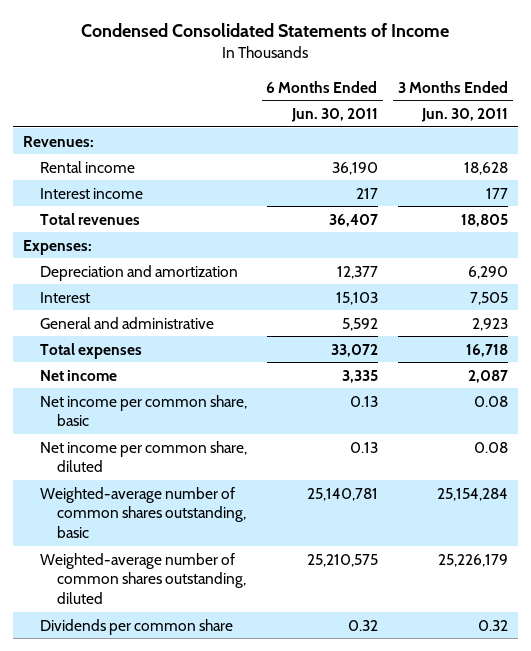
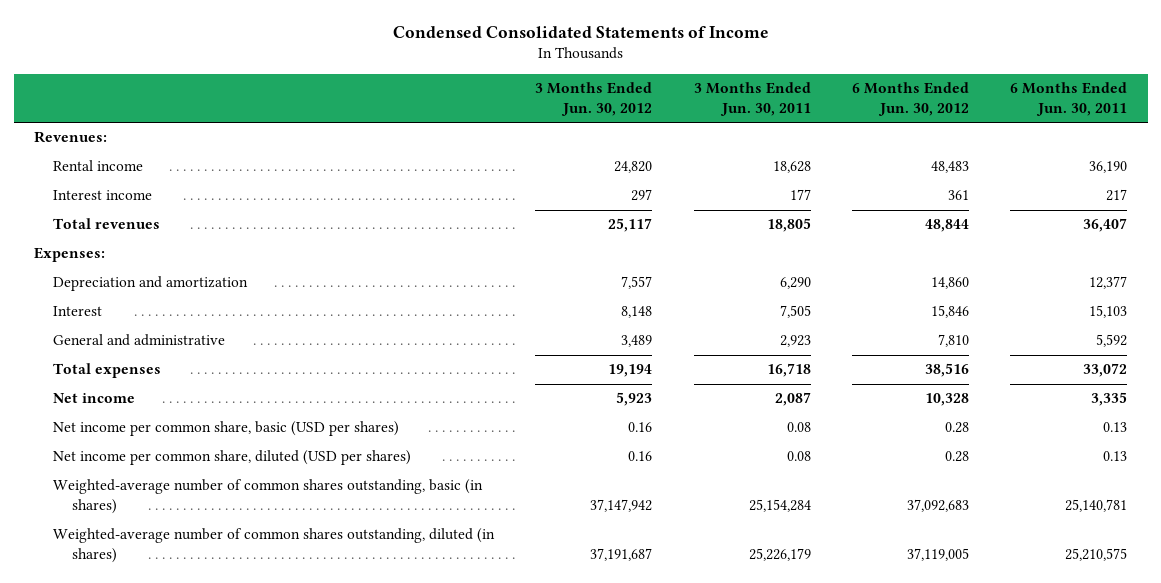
none -> [535,82,653,116] 3 Months Ended Jun. 30, 2012
none -> [851,82,969,116] 6 Months Ended Jun. 30, 2012
[39,618,233,635] Dividends per common share -> none
[39,394,247,427] Net income per common share, basic -> [53,421,400,437] Net income per common share, basic (USD per shares)
[39,440,247,473] Net income per common share, diluted -> [53,450,412,466] Net income per common share, diluted (USD per shares)
[39,486,246,539] Weighted-average number of common shares outstanding, basic -> [53,479,484,515] Weighted-average number of common shares outstanding, basic (in shares)
[39,552,246,605] Weighted-average number of common shares outstanding, diluted -> [53,528,496,564] Weighted-average number of common shares outstanding, diluted (in shares)

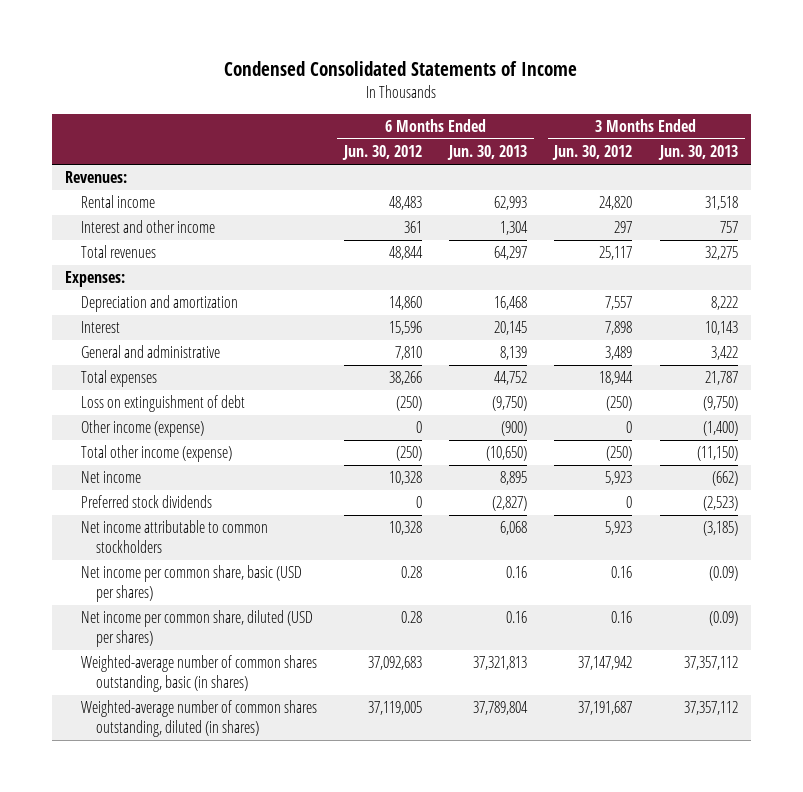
[693,82,811,116] 3 Months Ended Jun. 30, 2011 -> none
[1010,82,1128,116] 6 Months Ended Jun. 30, 2011 -> none
none -> [447,145,528,161] Jun. 30, 2013
none -> [657,145,738,161] Jun. 30, 2013
[53,190,153,201] Interest income -> [80,220,215,234] Interest and other income
[621,306,653,319] 8,148 -> [605,321,633,336] 7,898
[930,305,969,319] 15,846 -> [388,321,422,336] 15,596
[608,364,653,378] 19,194 -> [599,371,634,386] 18,944
[924,363,969,378] 38,516 -> [388,371,422,386] 38,266
none -> [80,395,245,413] Loss on extinguishment of debt
none -> [80,420,204,438] Other income (expense)
none -> [80,445,232,463] Total other income (expense)
none -> [80,495,212,509] Preferred stock dividends
none -> [80,520,268,553] Net income attributable to common stockholders

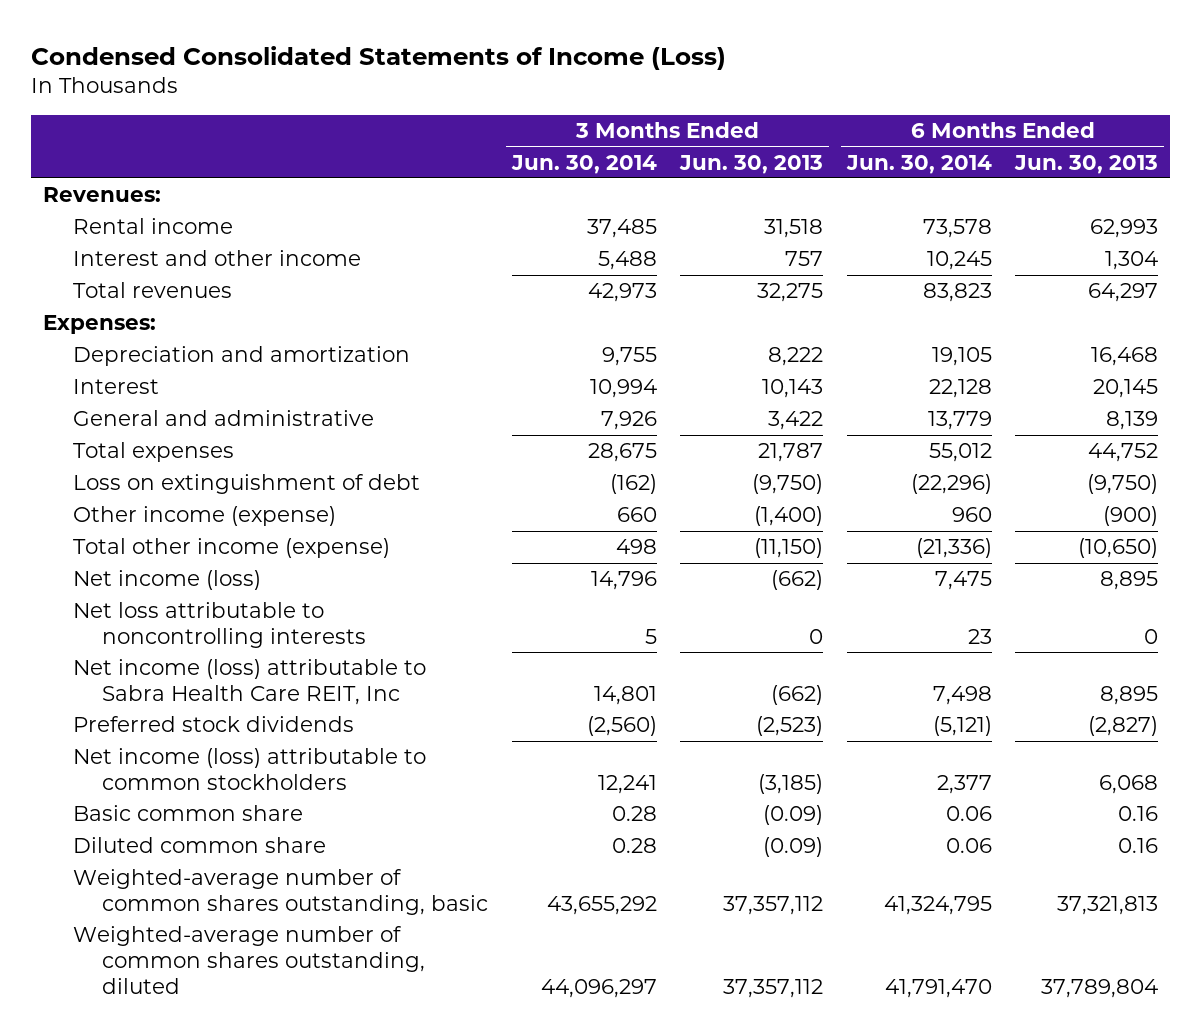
[224,61,578,77] Condensed Consolidated Statements of Income -> [31,45,727,70] Condensed Consolidated Statements of Income (Loss)
[341,145,422,161] Jun. 30, 2012 -> none
[552,145,633,161] Jun. 30, 2012 -> none
none -> [510,154,657,174] Jun. 30, 2014
none -> [845,154,992,174] Jun. 30, 2014
none -> [72,570,261,591] Net income (loss)
none -> [72,602,367,649] Net loss attributable to noncontrolling interests
[80,471,141,484] Net income -> [72,659,426,706] Net income (loss) attributable to Sabra Health Care REIT, Inc
[80,520,268,553] Net income attributable to common stockholders -> [72,748,426,791] Net income (loss) attributable to common stockholders
[80,565,302,602] Net income per common share, basic (USD per shares) -> [72,805,303,822] Basic common share
[80,610,313,647] Net income per common share, diluted (USD per shares) -> [72,837,326,854] Diluted common share
[80,655,317,692] Weighted-average number of common shares outstanding, basic (in shares) -> [72,869,489,916] Weighted-average number of common shares outstanding, basic
[80,700,317,737] Weighted-average number of common shares outstanding, diluted (in shares) -> [72,926,426,995] Weighted-average number of common shares outstanding, diluted

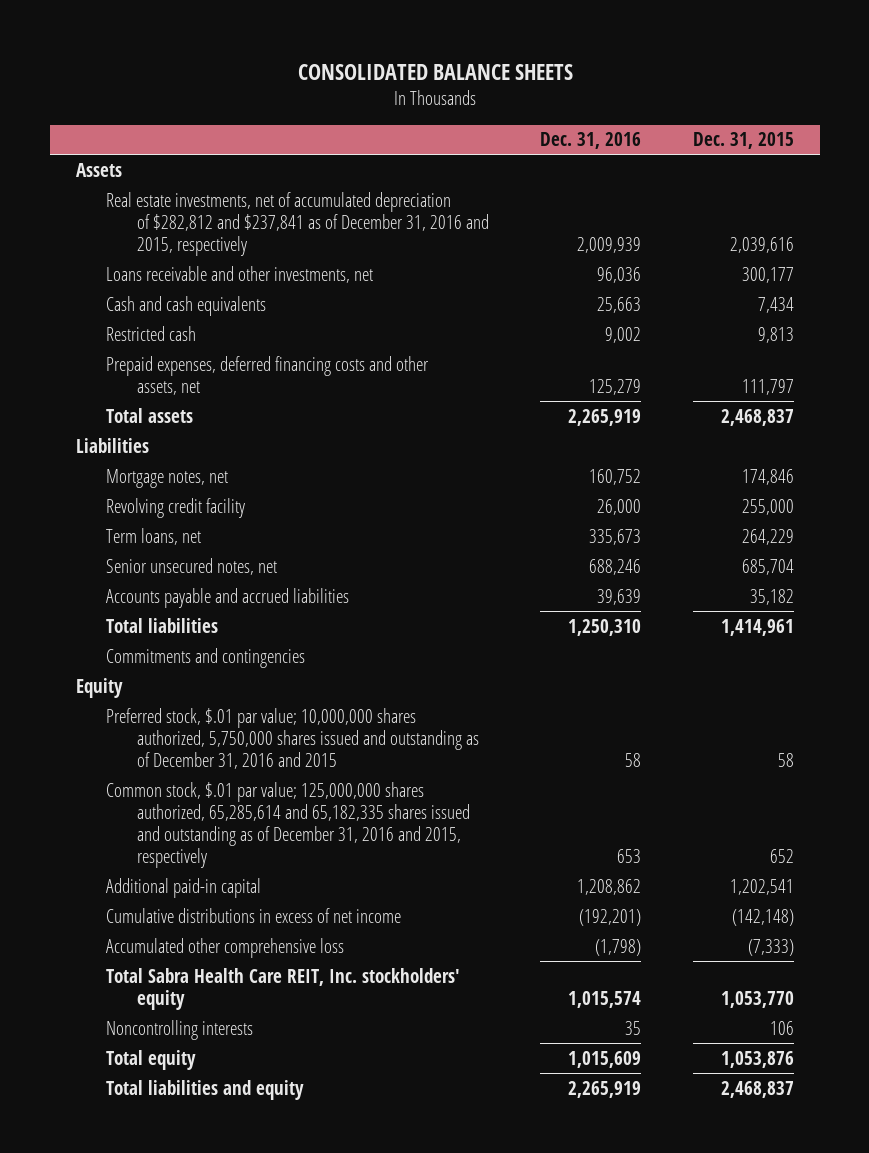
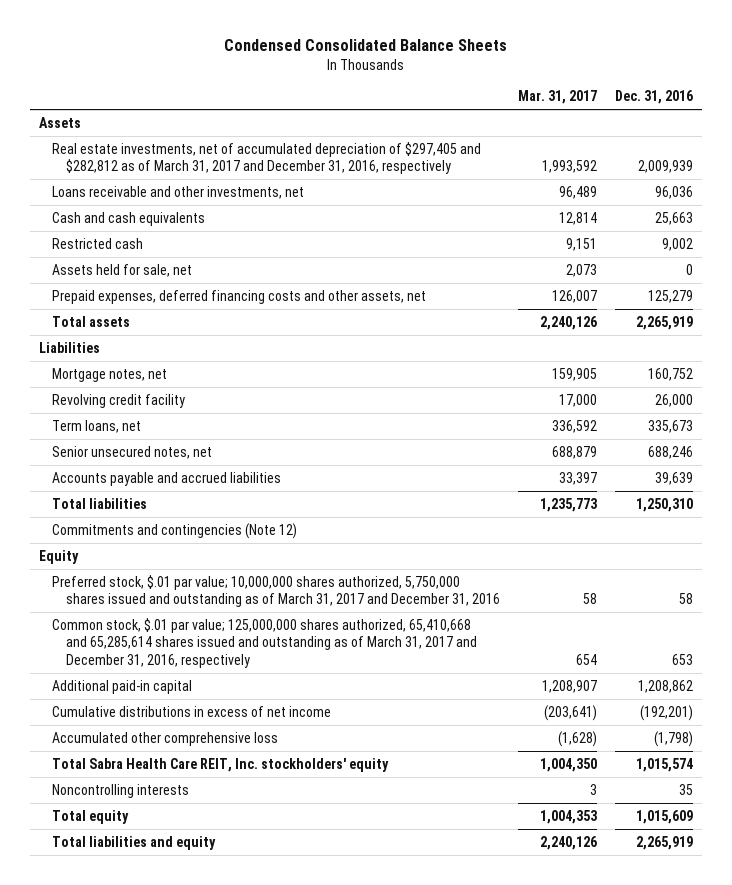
[297,63,573,80] CONSOLIDATED BALANCE SHEETS -> [224,39,508,52] Condensed Consolidated Balance Sheets
[692,132,794,150] Dec. 31, 2015 -> none
none -> [518,90,598,105] Mar. 31, 2017
[106,191,489,256] Real estate investments, net of accumulated depreciation of $282,812 and $237,841 as of December 31, 2016 and 2015, respectively -> [52,141,482,175] Real estate investments, net of accumulated depreciation of $297,405 and $282,812 as of March 31, 2017 and December 31, 2016, respectively
none -> [52,263,193,277] Assets held for sale, net
[106,647,306,668] Commitments and contingencies -> [52,522,298,539] Commitments and contingencies (Note 12)
[106,707,479,769] Preferred stock, $.01 par value; 10,000,000 shares authorized, 5,750,000 shares issued and outstanding as of December 31, 2016 and 2015 -> [52,574,501,608] Preferred stock, $.01 par value; 10,000,000 shares authorized, 5,750,000 shares issued and outstanding as of March 31, 2017 and December 31, 2016
[106,781,470,869] Common stock, $.01 par value; 125,000,000 shares authorized, 65,285,614 and 65,182,335 shares issued and outstanding as of December 31, 2016 and 2015, respectively -> [52,617,478,668] Common stock, $.01 par value; 125,000,000 shares authorized, 65,410,668 and 65,285,614 shares issued and outstanding as of March 31, 2017 and December 31, 2016, respectively

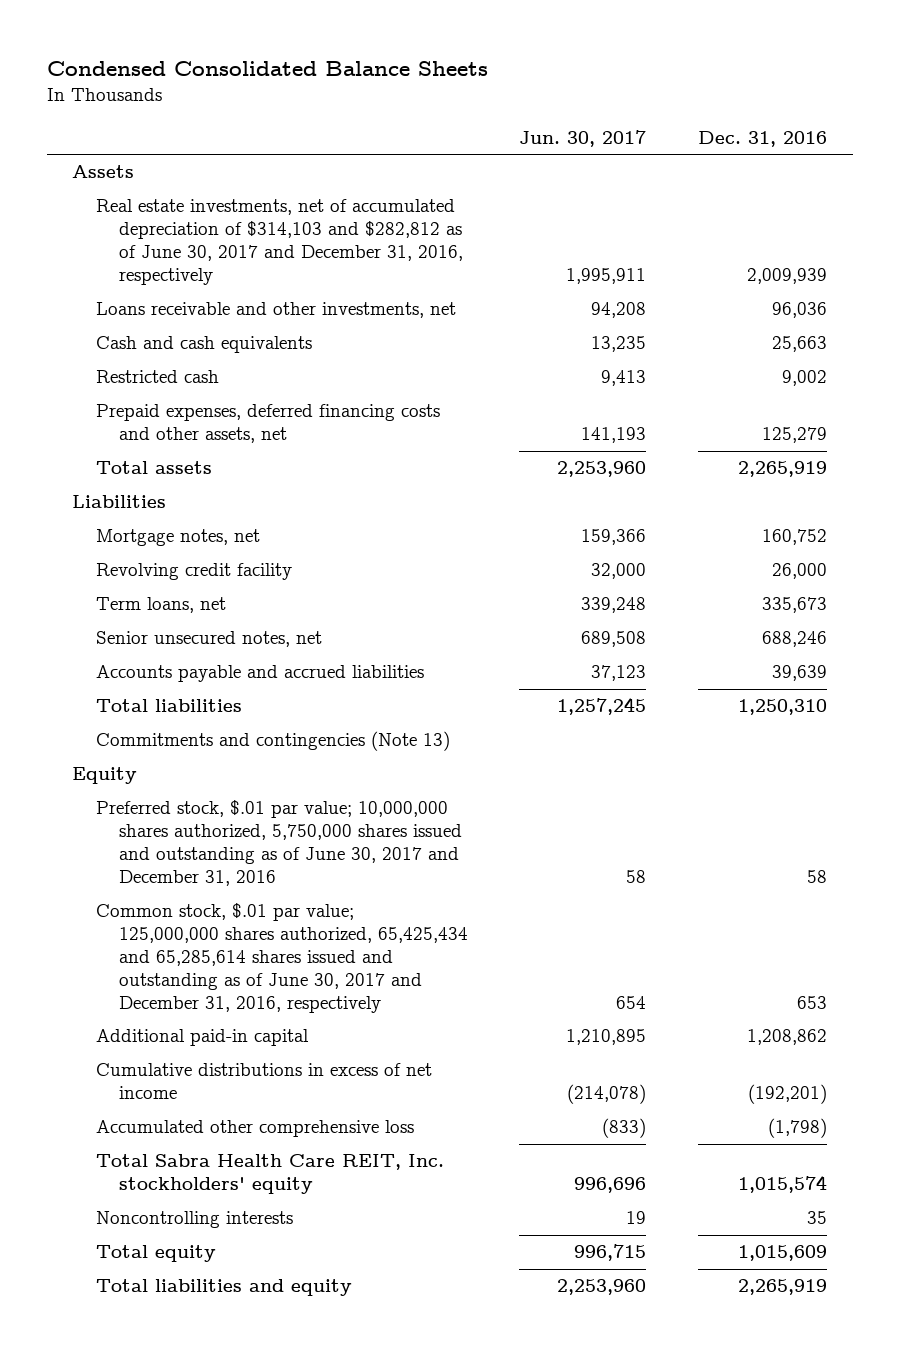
[518,90,598,105] Mar. 31, 2017 -> none
none -> [519,129,647,147] Jun. 30, 2017
[52,141,482,175] Real estate investments, net of accumulated depreciation of $297,405 and $282,812 as of March 31, 2017 and December 31, 2016, respectively -> [95,199,463,286] Real estate investments, net of accumulated depreciation of $314,103 and $282,812 as of June 30, 2017 and December 31, 2016, respectively
[52,263,193,277] Assets held for sale, net -> none
[52,522,298,539] Commitments and contingencies (Note 12) -> [95,731,450,752] Commitments and contingencies (Note 13)
[52,574,501,608] Preferred stock, $.01 par value; 10,000,000 shares authorized, 5,750,000 shares issued and outstanding as of March 31, 2017 and December 31, 2016 -> [95,800,462,887] Preferred stock, $.01 par value; 10,000,000 shares authorized, 5,750,000 shares issued and outstanding as of June 30, 2017 and December 31, 2016
[52,617,478,668] Common stock, $.01 par value; 125,000,000 shares authorized, 65,410,668 and 65,285,614 shares issued and outstanding as of March 31, 2017 and December 31, 2016, respectively -> [95,903,468,1014] Common stock, $.01 par value; 125,000,000 shares authorized, 65,425,434 and 65,285,614 shares issued and outstanding as of June 30, 2017 and December 31, 2016, respectively

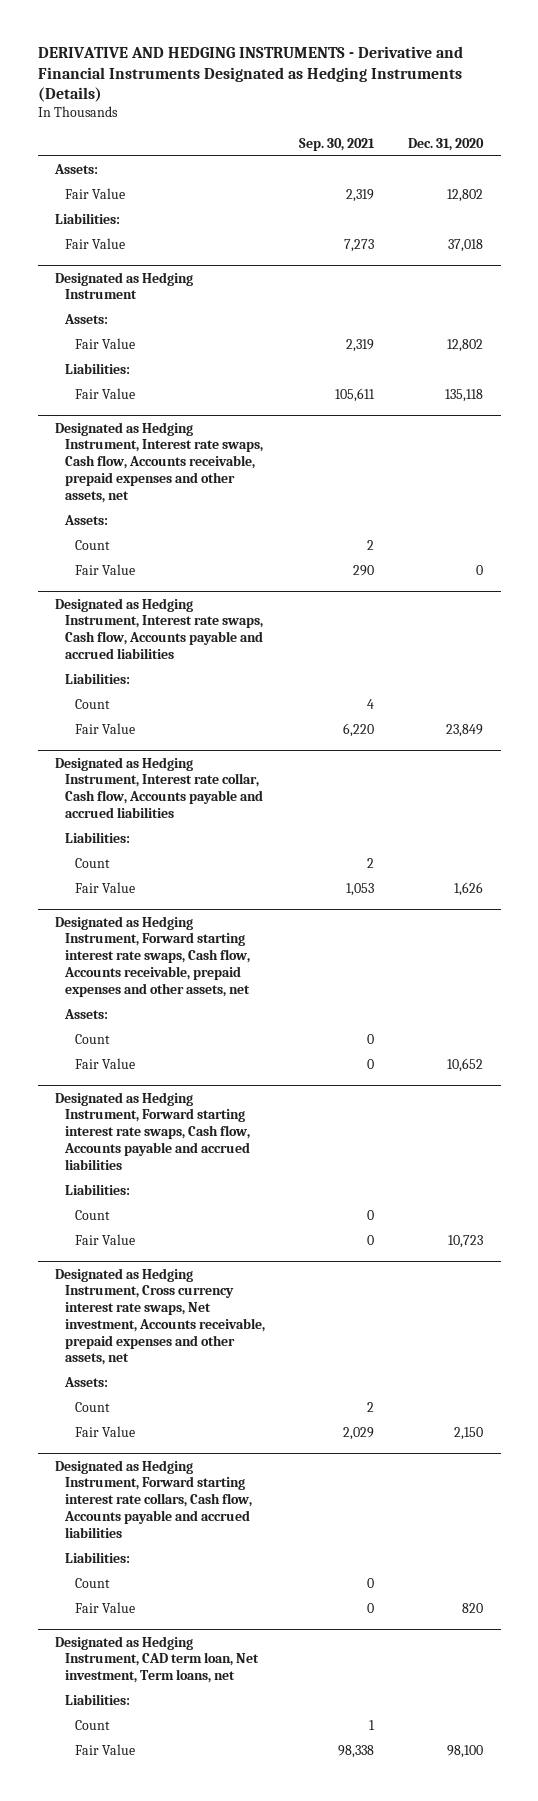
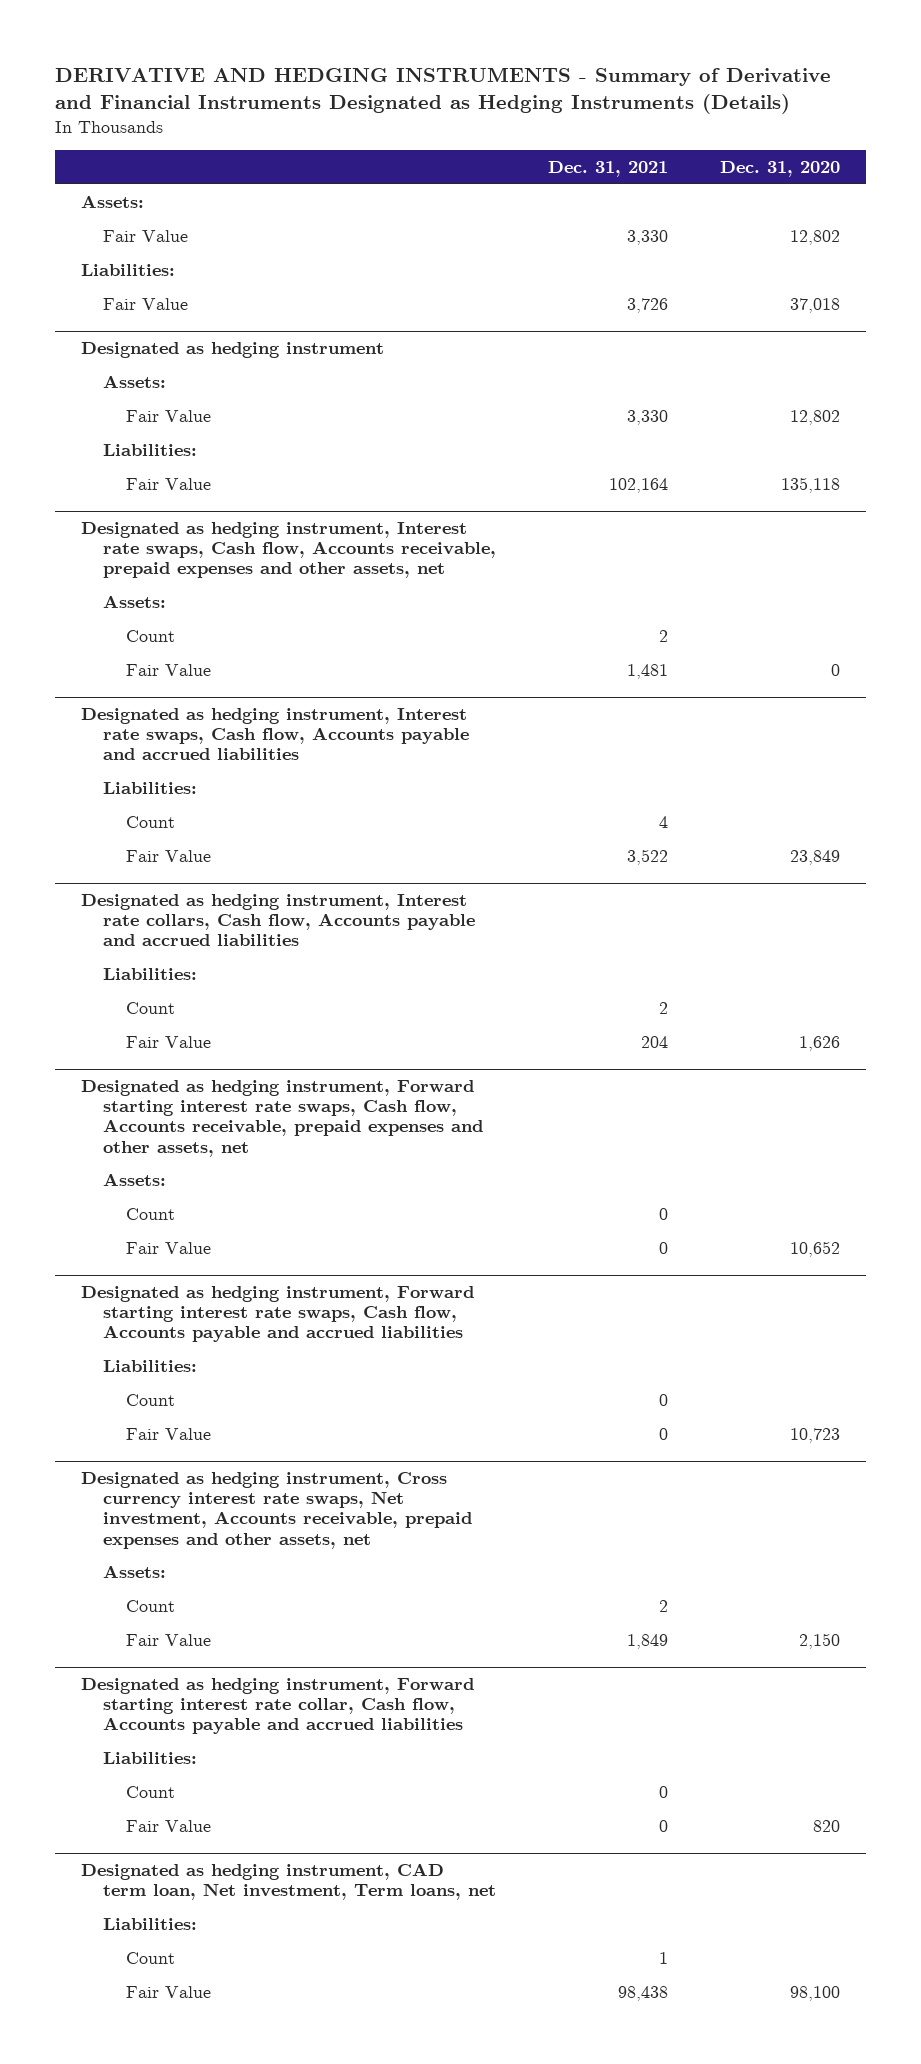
[37,46,463,103] DERIVATIVE AND HEDGING INSTRUMENTS - Derivative and Financial Instruments Designated as Hedging Instruments (Details) -> [54,66,831,115] DERIVATIVE AND HEDGING INSTRUMENTS - Summary of Derivative and Financial Instruments Designated as Hedging Instruments (Details)
[299,137,376,151] Sep. 30, 2021 -> none
none -> [548,160,669,177] Dec. 31, 2021
[54,271,193,300] Designated as Hedging Instrument -> [80,341,384,358] Designated as hedging instrument
[54,421,263,503] Designated as Hedging Instrument, Interest rate swaps, Cash flow, Accounts receivable, prepaid expenses and other assets, net -> [80,521,497,579] Designated as hedging instrument, Interest rate swaps, Cash flow, Accounts receivable, prepaid expenses and other assets, net
[54,597,263,659] Designated as Hedging Instrument, Interest rate swaps, Cash flow, Accounts payable and accrued liabilities -> [80,707,470,761] Designated as hedging instrument, Interest rate swaps, Cash flow, Accounts payable and accrued liabilities
[54,756,263,818] Designated as Hedging Instrument, Interest rate collar, Cash flow, Accounts payable and accrued liabilities -> [80,893,476,947] Designated as hedging instrument, Interest rate collars, Cash flow, Accounts payable and accrued liabilities
[54,915,250,997] Designated as Hedging Instrument, Forward starting interest rate swaps, Cash flow, Accounts receivable, prepaid expenses and other assets, net -> [80,1079,484,1157] Designated as hedging instrument, Forward starting interest rate swaps, Cash flow, Accounts receivable, prepaid expenses and other assets, net
[54,1091,250,1170] Designated as Hedging Instrument, Forward starting interest rate swaps, Cash flow, Accounts payable and accrued liabilities -> [80,1285,474,1343] Designated as hedging instrument, Forward starting interest rate swaps, Cash flow, Accounts payable and accrued liabilities
[54,1267,265,1366] Designated as Hedging Instrument, Cross currency interest rate swaps, Net investment, Accounts receivable, prepaid expenses and other assets, net -> [80,1471,473,1549] Designated as hedging instrument, Cross currency interest rate swaps, Net investment, Accounts receivable, prepaid expenses and other assets, net
[54,1459,252,1538] Designated as Hedging Instrument, Forward starting interest rate collars, Cash flow, Accounts payable and accrued liabilities -> [80,1677,474,1735] Designated as hedging instrument, Forward starting interest rate collar, Cash flow, Accounts payable and accrued liabilities
[54,1635,259,1684] Designated as Hedging Instrument, CAD term loan, Net investment, Term loans, net -> [80,1862,497,1901] Designated as hedging instrument, CAD term loan, Net investment, Term loans, net

